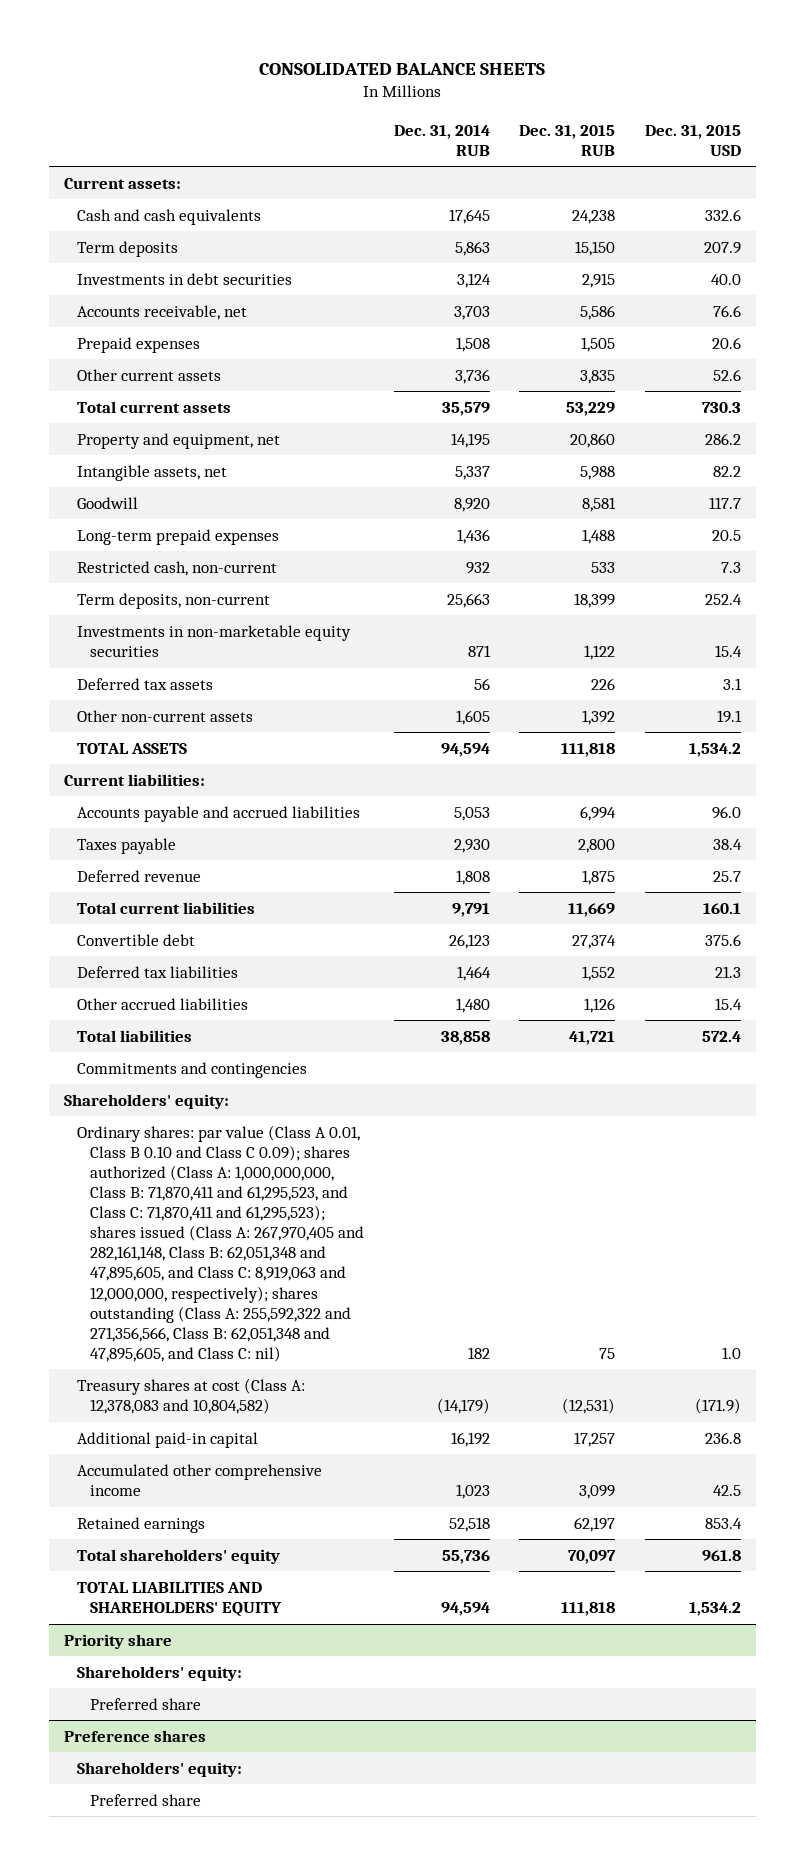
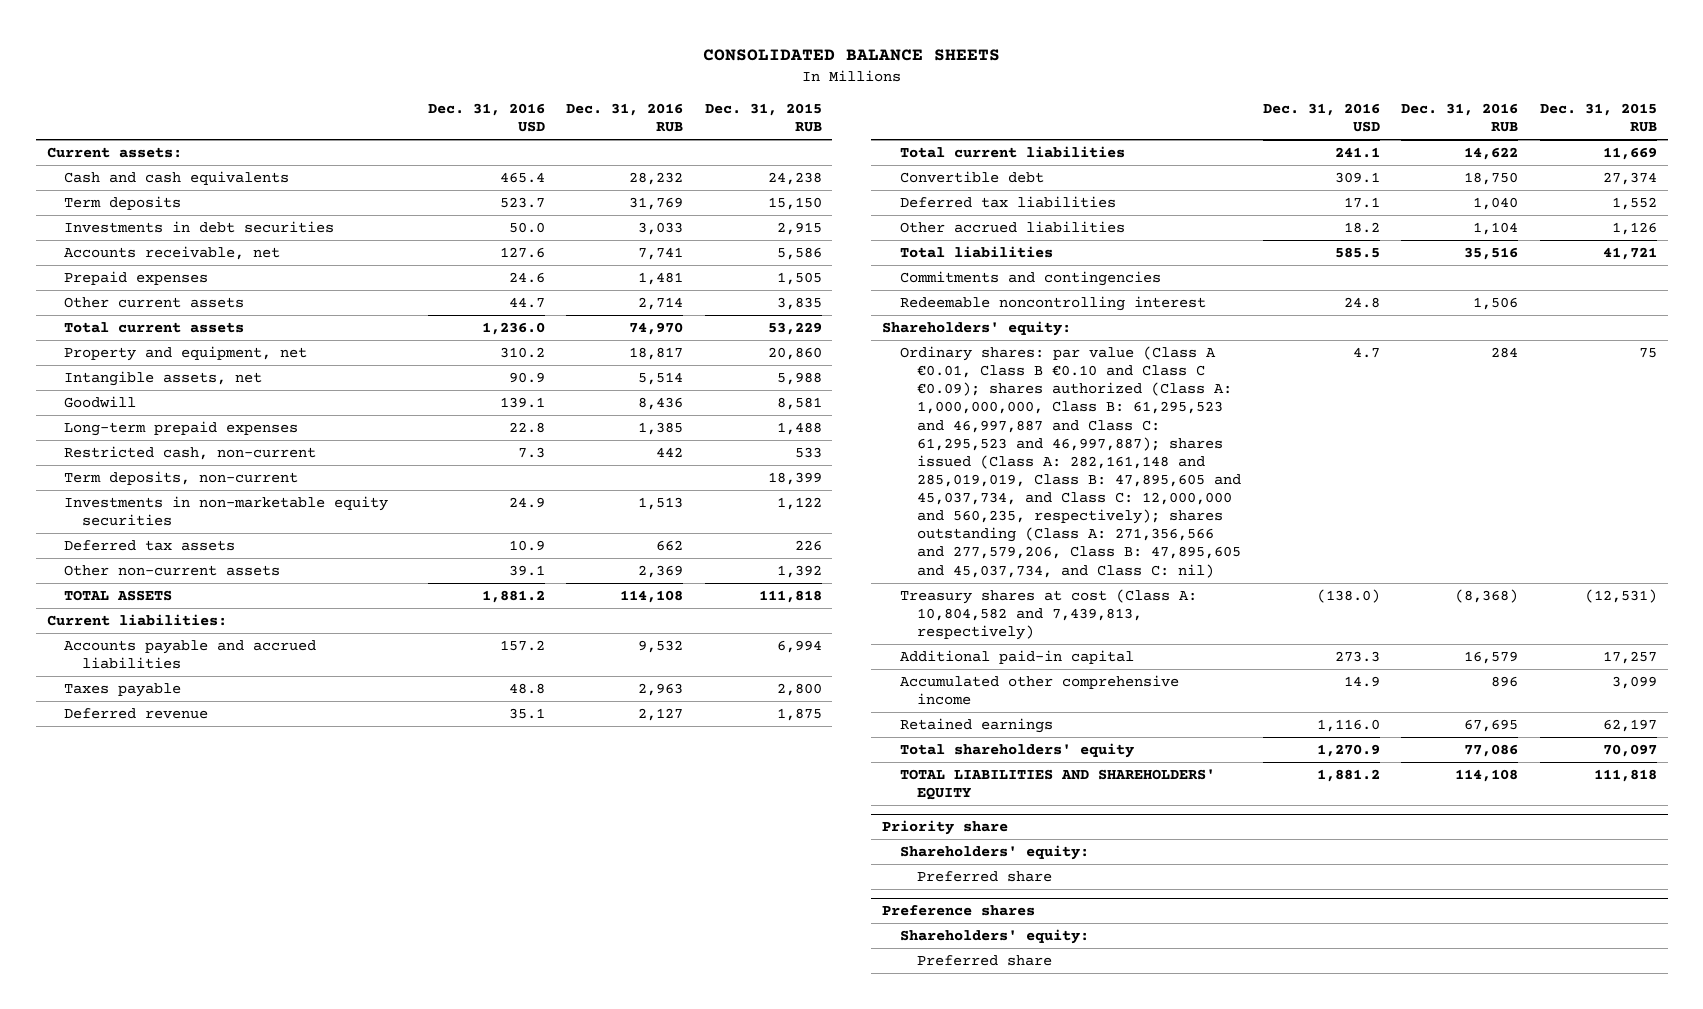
[393,124,490,156] Dec. 31, 2014 RUB -> none
[644,124,741,156] Dec. 31, 2015 USD -> none
none -> [427,103,545,133] Dec. 31, 2016 USD
none -> [566,103,684,133] Dec. 31, 2016 RUB
none -> [899,296,1206,312] Redeemable noncontrolling interest
[77,1124,365,1362] Ordinary shares: par value (Class A 0.01, Class B 0.10 and Class C 0.09); shares authorized (Class A: 1,000,000,000, Class B: 71,870,411 and 61,295,523, and Class C: 71,870,411 and 61,295,523); shares issued (Class A: 267,970,405 and 282,161,148, Class B: 62,051,348 and 47,895,605, and Class C: 8,919,063 and 12,000,000, respectively); shares outstanding (Class A: 255,592,322 and 271,356,566, Class B: 62,051,348 and 47,895,605, and Class C: nil) -> [899,346,1242,578] Ordinary shares: par value (Class A €0.01, Class B €0.10 and Class C €0.09); shares authorized (Class A: 1,000,000,000, Class B: 61,295,523 and 46,997,887 and Class C: 61,295,523 and 46,997,887); shares issued (Class A: 282,161,148 and 285,019,019, Class B: 47,895,605 and 45,037,734, and Class C: 12,000,000 and 560,235, respectively); shares outstanding (Class A: 271,356,566 and 277,579,206, Class B: 47,895,605 and 45,037,734, and Class C: nil)
[77,1377,306,1414] Treasury shares at cost (Class A: 12,378,083 and 10,804,582) -> [899,589,1197,641] Treasury shares at cost (Class A: 10,804,582 and 7,439,813, respectively)

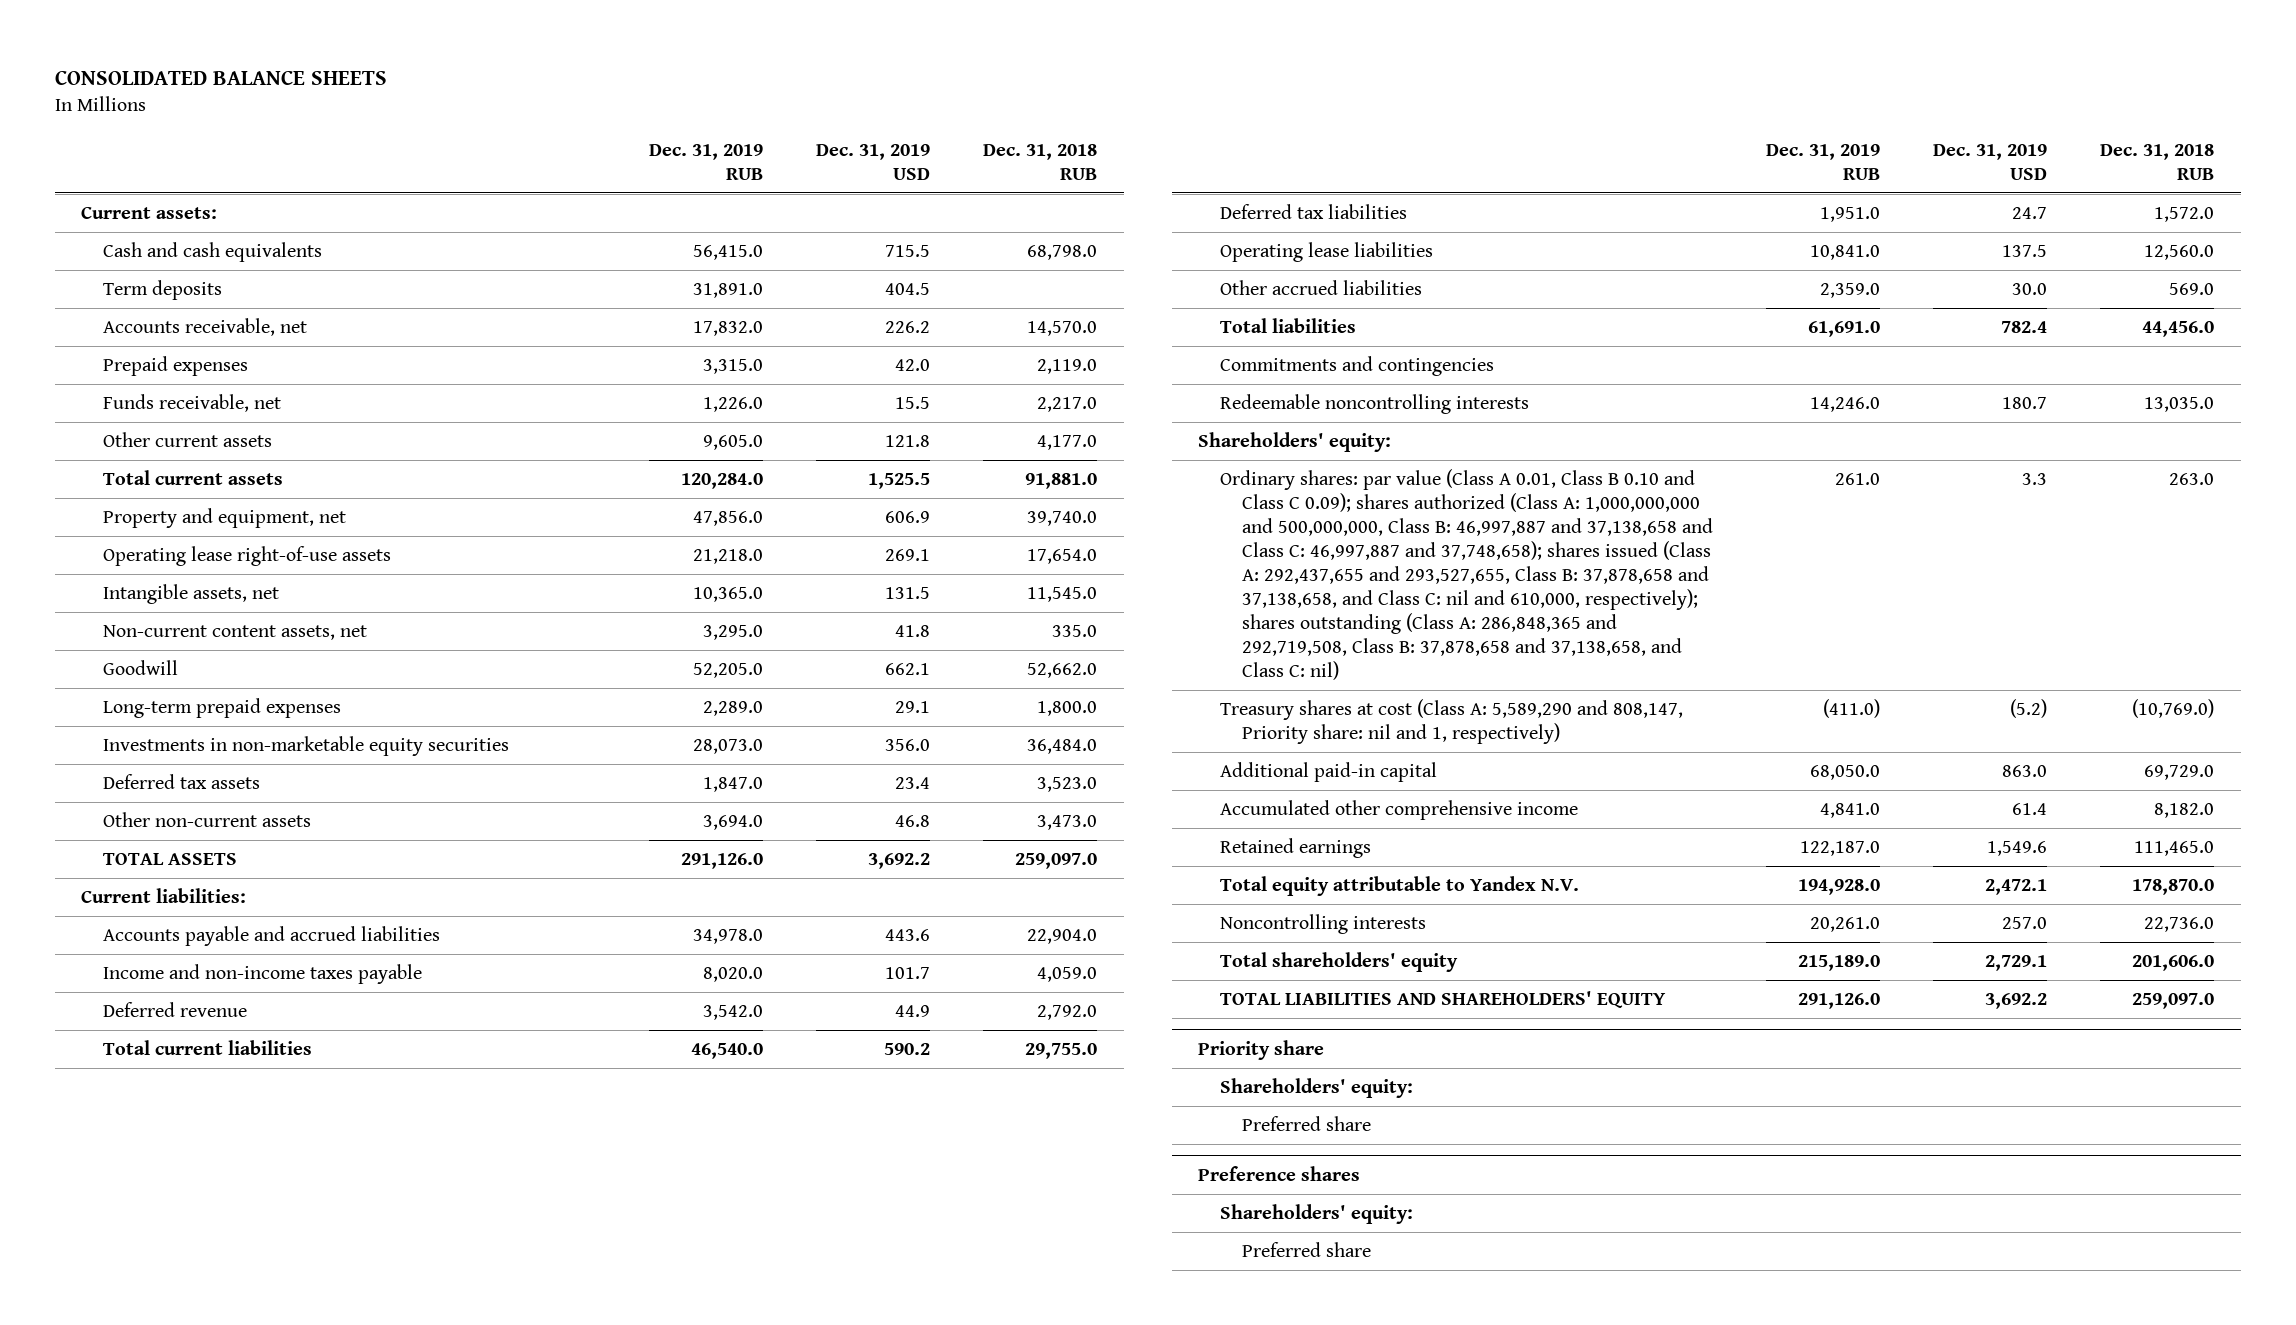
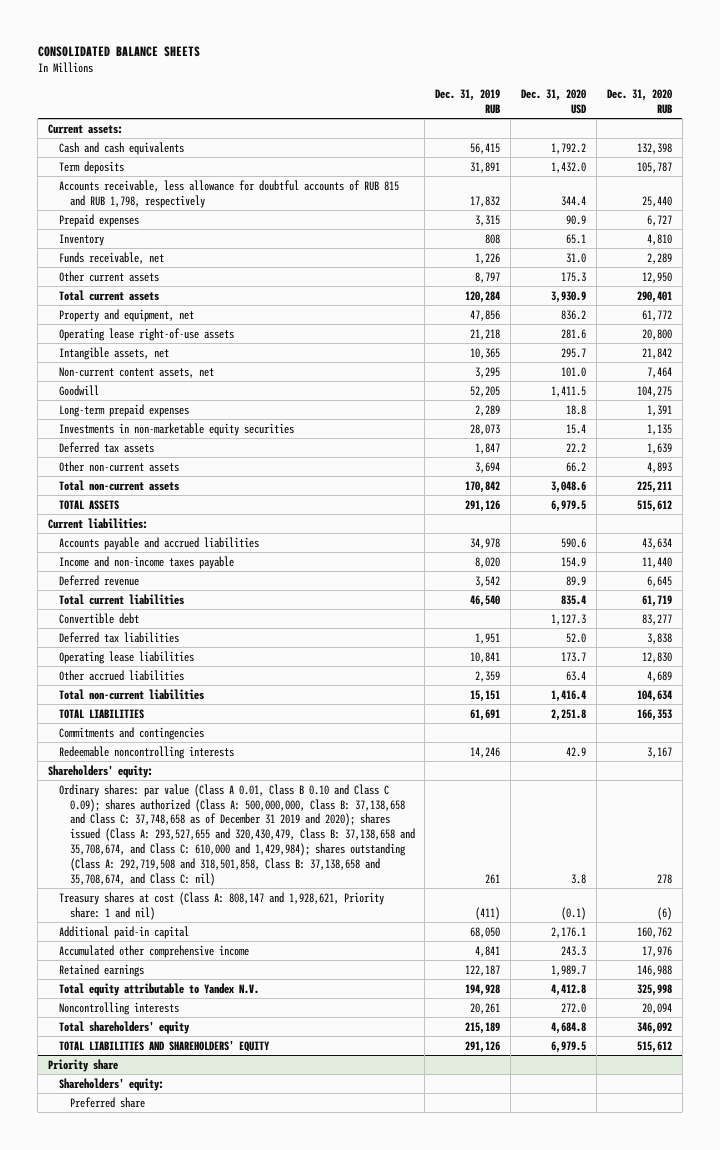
[816,143,931,180] Dec. 31, 2019 USD -> none
[983,143,1098,180] Dec. 31, 2018 RUB -> none
none -> [521,88,588,114] Dec. 31, 2020 USD
none -> [606,88,673,114] Dec. 31, 2020 RUB
[103,318,308,337] Accounts receivable, net -> none
[693,245,764,261] 56,415.0 -> [470,142,501,154] 56,415
[693,283,764,299] 31,891.0 -> [470,161,501,173] 31,891
none -> [58,179,399,208] Accounts receivable, less allowance for doubtful accounts of RUB 815 and RUB 1,798, respectively
[703,359,764,375] 3,315.0 -> [475,214,501,226] 3,315
none -> [58,233,104,246] Inventory
[703,397,764,413] 1,226.0 -> [475,252,501,264] 1,226
[703,435,764,451] 9,605.0 -> [475,271,501,283] 8,797
[681,473,764,490] 120,284.0 -> [465,290,501,303] 120,284
[693,511,764,527] 47,856.0 -> [470,309,501,321] 47,856
[693,549,764,565] 21,218.0 -> [470,328,501,340] 21,218
[693,587,764,603] 10,365.0 -> [470,347,501,359] 10,365
[703,625,764,641] 3,295.0 -> [475,366,501,378] 3,295
[693,663,764,679] 52,205.0 -> [470,385,501,397] 52,205
[703,701,764,717] 2,289.0 -> [475,404,501,416] 2,289
[693,739,764,755] 28,073.0 -> [470,423,501,435] 28,073
[703,777,764,793] 1,847.0 -> [475,442,501,454] 1,847
[703,815,764,831] 3,694.0 -> [475,461,501,473] 3,694
none -> [58,479,179,491] Total non-current assets
[681,853,764,870] 291,126.0 -> [465,499,501,512] 291,126
[693,929,764,945] 34,978.0 -> [470,537,501,549] 34,978
[703,967,764,983] 8,020.0 -> [475,556,501,568] 8,020
[703,1005,764,1021] 3,542.0 -> [475,575,501,587] 3,542
[691,1043,764,1060] 46,540.0 -> [470,594,501,607] 46,540
none -> [58,612,139,624] Convertible debt
[1820,207,1881,223] 1,951.0 -> [475,632,501,644] 1,951
[1810,245,1881,261] 10,841.0 -> [470,651,501,663] 10,841
[1820,283,1881,299] 2,359.0 -> [475,670,501,682] 2,359
none -> [58,688,204,700] Total non-current liabilities
[1220,318,1357,334] Total liabilities -> [58,708,144,719] TOTAL LIABILITIES
[1808,321,1881,338] 61,691.0 -> [470,708,501,721] 61,691
[1810,397,1881,413] 14,246.0 -> [470,746,501,758] 14,246
[1220,469,1714,680] Ordinary shares: par value (Class A 0.01, Class B 0.10 and Class C 0.09); shares authorized (Class A: 1,000,000,000 and 500,000,000, Class B: 46,997,887 and 37,138,658 and Class C: 46,997,887 and 37,748,658); shares issued (Class A: 292,437,655 and 293,527,655, Class B: 37,878,658 and 37,138,658, and Class C: nil and 610,000, respectively); shares outstanding (Class A: 286,848,365 and 292,719,508, Class B: 37,878,658 and 37,138,658, and Class C: nil) -> [58,783,415,886] Ordinary shares: par value (Class A 0.01, Class B 0.10 and Class C 0.09); shares authorized (Class A: 500,000,000, Class B: 37,138,658 and Class C: 37,748,658 as of December 31 2019 and 2020); shares issued (Class A: 293,527,655 and 320,430,479, Class B: 37,138,658 and 35,708,674, and Class C: 610,000 and 1,429,984); shares outstanding (Class A: 292,719,508 and 318,501,858, Class B: 37,138,658 and 35,708,674, and Class C: nil)
[1835,473,1881,486] 261.0 -> [485,873,501,884] 261
[1220,699,1684,745] Treasury shares at cost (Class A: 5,589,290 and 808,147, Priority share: nil and 1, respectively) -> [58,891,384,920] Treasury shares at cost (Class A: 808,147 and 1,928,621, Priority share: 1 and nil)
[1823,699,1881,719] (411.0) -> [475,906,501,920] (411)
[1810,765,1881,781] 68,050.0 -> [470,926,501,938] 68,050
[1820,803,1881,819] 4,841.0 -> [475,945,501,957] 4,841
[1800,841,1881,857] 122,187.0 -> [465,964,501,976] 122,187
[1798,879,1881,896] 194,928.0 -> [465,983,501,996] 194,928
[1810,917,1881,933] 20,261.0 -> [470,1002,501,1014] 20,261
[1798,955,1881,972] 215,189.0 -> [465,1021,501,1034] 215,189
[1798,993,1881,1010] 291,126.0 -> [465,1040,501,1053] 291,126
[1198,1166,1361,1182] Preference shares -> none
[1220,1204,1414,1225] Shareholders' equity: -> none
[1242,1242,1372,1258] Preferred share -> none

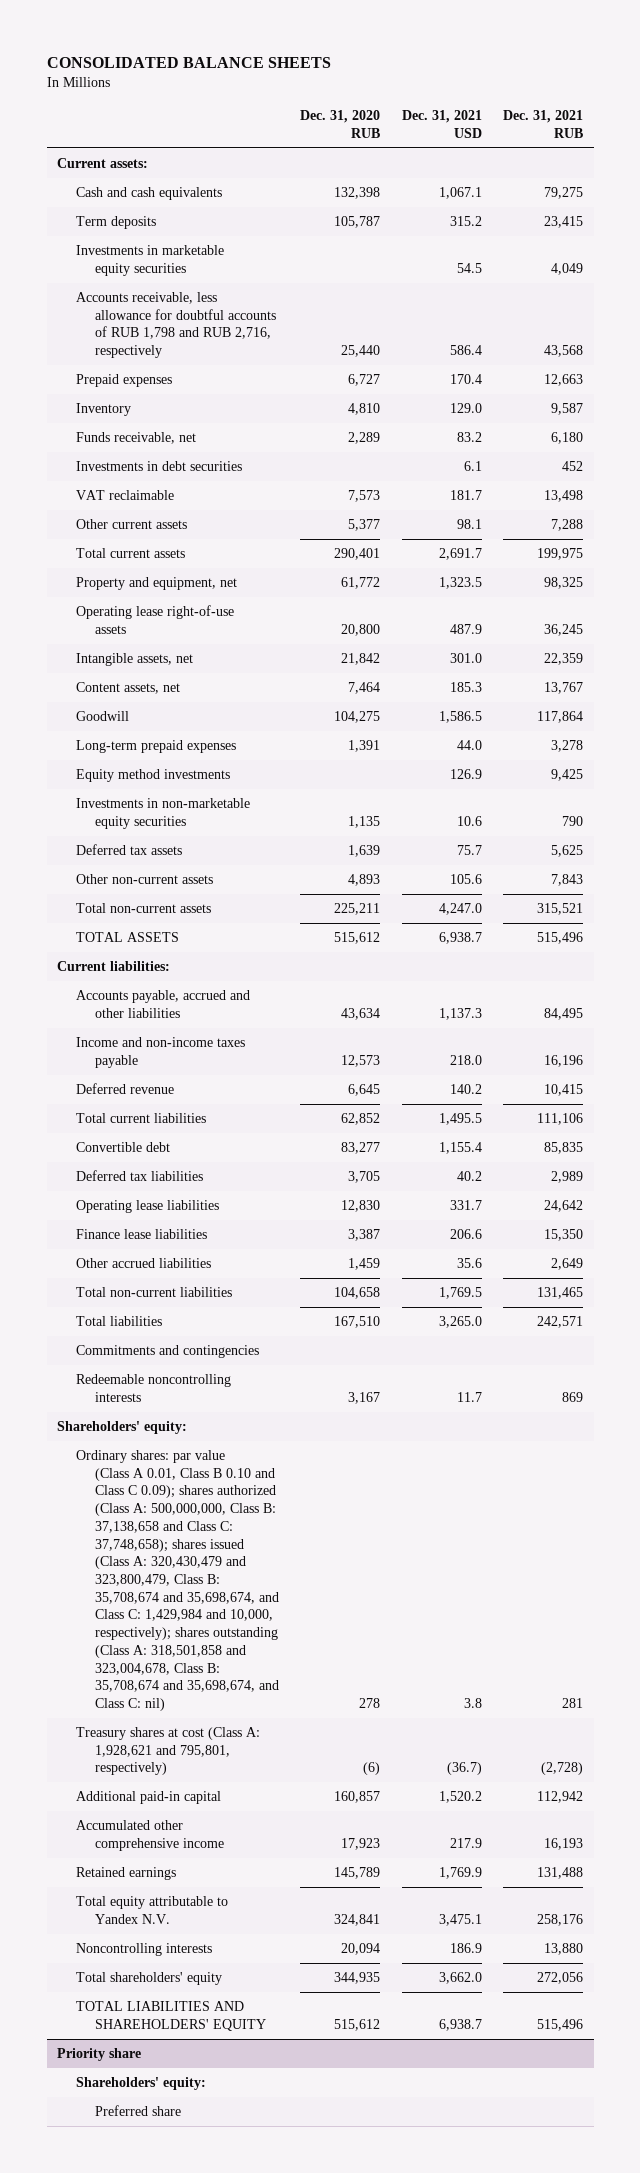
[435,88,502,114] Dec. 31, 2019 RUB -> none
[521,88,588,114] Dec. 31, 2020 USD -> none
none -> [401,110,482,138] Dec. 31, 2021 USD
none -> [502,110,583,138] Dec. 31, 2021 RUB
none -> [76,244,225,276] Investments in marketable equity securities
[58,179,399,208] Accounts receivable, less allowance for doubtful accounts of RUB 815 and RUB 1,798, respectively -> [76,291,276,359] Accounts receivable, less allowance for doubtful accounts of RUB 1,798 and RUB 2,716, respectively
none -> [76,460,243,471] Investments in debt securities
none -> [76,489,175,500] VAT reclaimable
[641,271,672,283] 12,950 -> [348,518,381,531] 5,377
[58,366,214,378] Non-current content assets, net -> [76,681,181,694] Content assets, net
none -> [76,768,231,782] Equity method investments
[58,536,259,550] Accounts payable and accrued liabilities -> [76,989,251,1018] Accounts payable, accrued and other liabilities
[641,556,672,568] 11,440 -> [341,1054,381,1067] 12,573
[641,594,672,607] 61,719 -> [341,1112,381,1125] 62,852
[646,632,672,644] 3,838 -> [348,1170,381,1183] 3,705
none -> [76,1228,208,1239] Finance lease liabilities
[646,670,672,682] 4,689 -> [348,1257,381,1270] 1,459
[636,689,672,702] 104,634 -> [334,1286,381,1299] 104,658
[58,708,144,719] TOTAL LIABILITIES -> [76,1315,163,1326] Total liabilities
[636,708,672,721] 166,353 -> [334,1315,381,1328] 167,510
[58,783,415,886] Ordinary shares: par value (Class A 0.01, Class B 0.10 and Class C 0.09); shares authorized (Class A: 500,000,000, Class B: 37,138,658 and Class C: 37,748,658 as of December 31 2019 and 2020); shares issued (Class A: 293,527,655 and 320,430,479, Class B: 37,138,658 and 35,708,674, and Class C: 610,000 and 1,429,984); shares outstanding (Class A: 292,719,508 and 318,501,858, Class B: 37,138,658 and 35,708,674, and Class C: nil) -> [76,1449,279,1712] Ordinary shares: par value (Class A 0.01, Class B 0.10 and Class C 0.09); shares authorized (Class A: 500,000,000, Class B: 37,138,658 and Class C: 37,748,658); shares issued (Class A: 320,430,479 and 323,800,479, Class B: 35,708,674 and 35,698,674, and Class C: 1,429,984 and 10,000, respectively); shares outstanding (Class A: 318,501,858 and 323,004,678, Class B: 35,708,674 and 35,698,674, and Class C: nil)
[58,891,384,920] Treasury shares at cost (Class A: 808,147 and 1,928,621, Priority share: 1 and nil) -> [76,1726,261,1776] Treasury shares at cost (Class A: 1,928,621 and 795,801, respectively)
[636,926,672,938] 160,762 -> [334,1790,381,1803] 160,857
[641,945,672,957] 17,976 -> [341,1837,381,1850] 17,923
[636,964,672,976] 146,988 -> [334,1866,381,1879] 145,789
[636,983,672,996] 325,998 -> [334,1913,381,1926] 324,841
[636,1021,672,1034] 346,092 -> [334,1971,381,1984] 344,935

